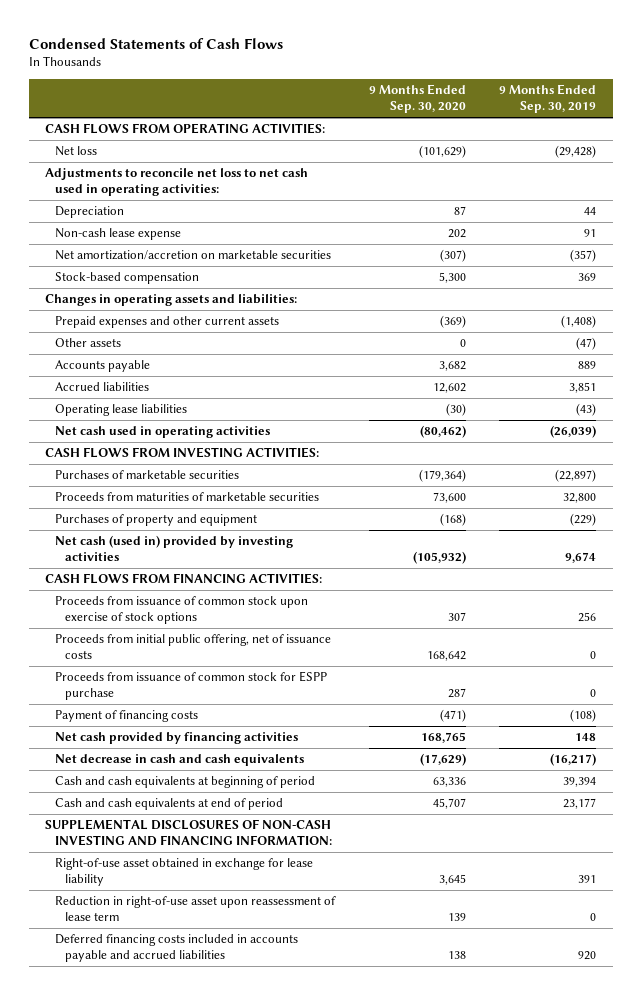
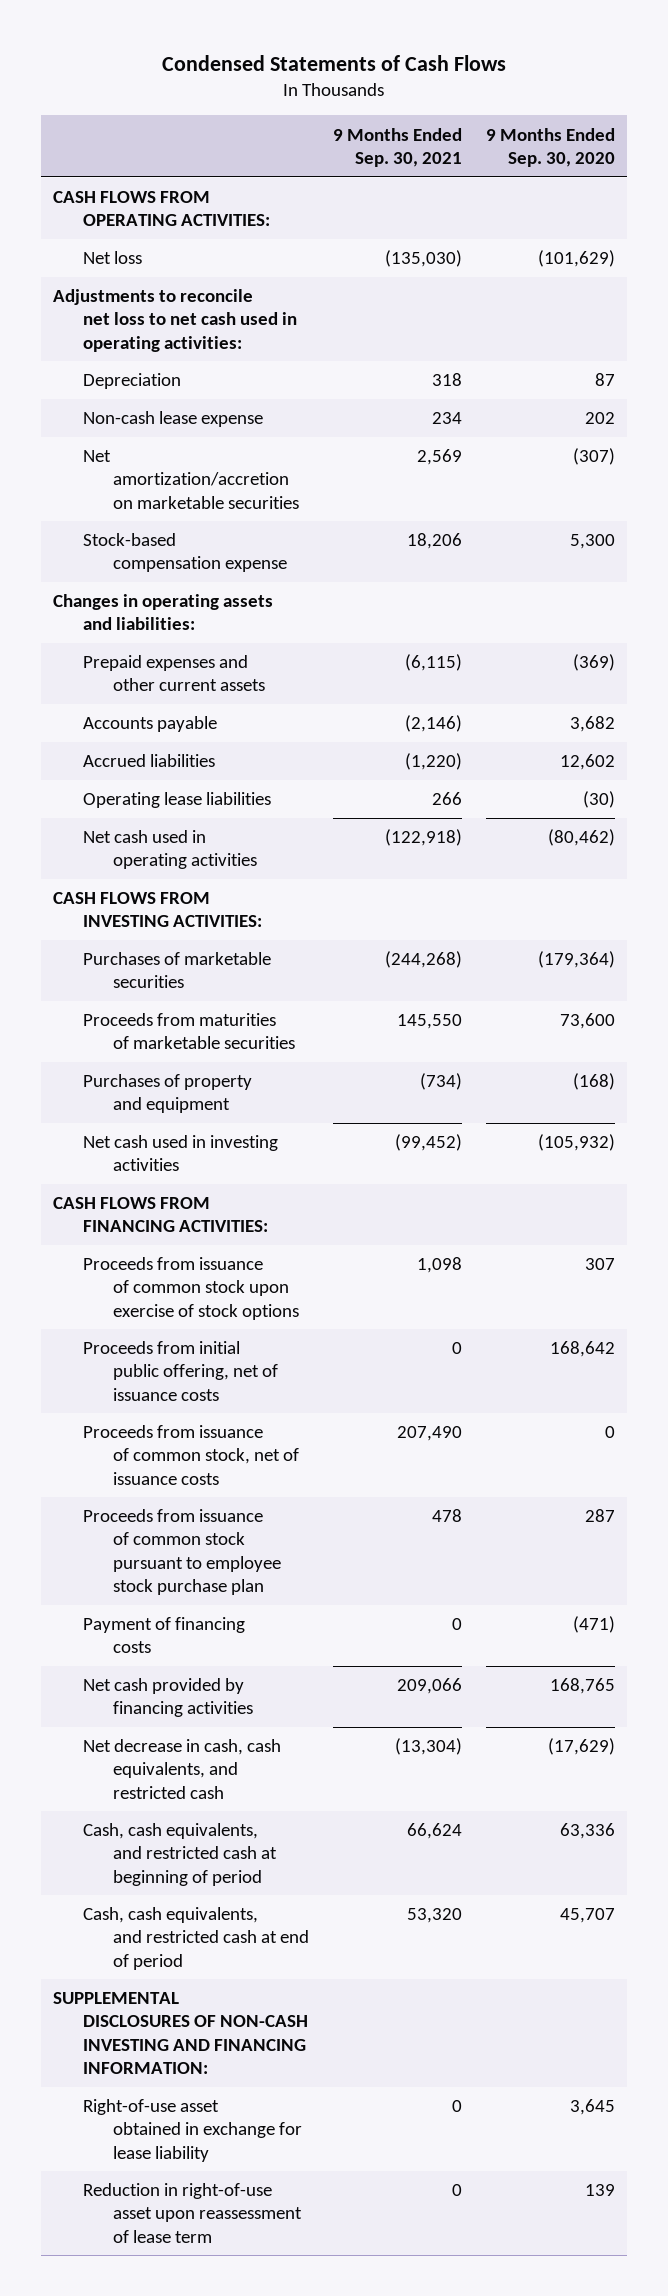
[499,84,597,114] 9 Months Ended Sep. 30, 2019 -> none
none -> [332,127,462,167] 9 Months Ended Sep. 30, 2021
[55,272,200,285] Stock-based compensation -> [83,533,288,573] Stock-based compensation expense
[55,338,122,348] Other assets -> none
[55,535,294,562] Net cash (used in) provided by investing activities -> [83,1135,279,1172] Net cash used in investing activities
none -> [83,1425,300,1485] Proceeds from issuance of common stock, net of issuance costs
[55,671,328,701] Proceeds from issuance of common stock for ESPP purchase -> [83,1509,282,1595] Proceeds from issuance of common stock pursuant to employee stock purchase plan
[55,754,305,767] Net decrease in cash and cash equivalents -> [83,1739,282,1799] Net decrease in cash, cash equivalents, and restricted cash
[55,776,316,789] Cash and cash equivalents at beginning of period -> [83,1823,278,1886] Cash, cash equivalents, and restricted cash at beginning of period
[55,798,284,811] Cash and cash equivalents at end of period -> [83,1907,310,1970] Cash, cash equivalents, and restricted cash at end of period
[55,934,299,963] Deferred financing costs included in accounts payable and accrued liabilities -> none

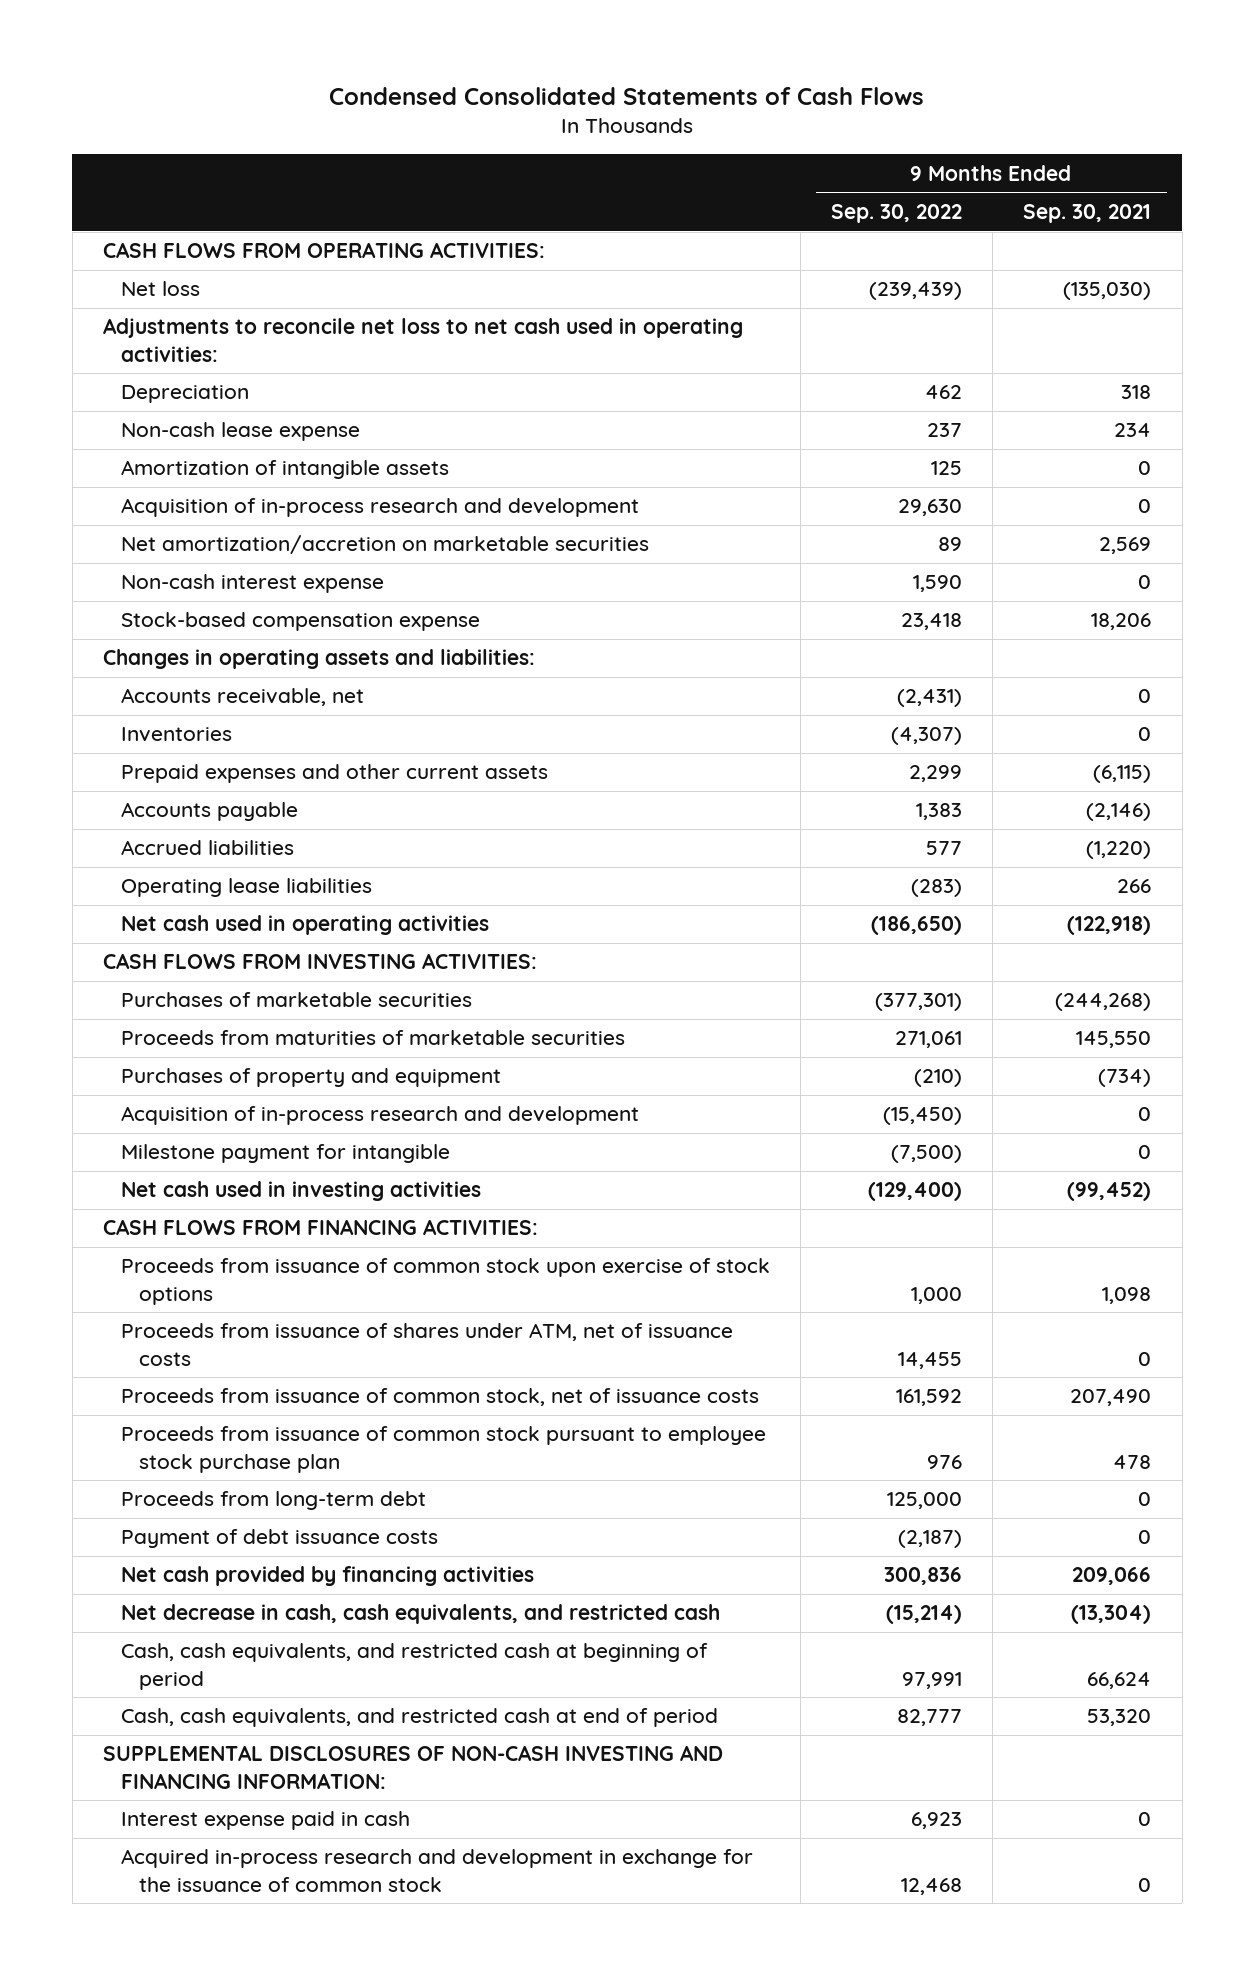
[162,54,507,71] Condensed Statements of Cash Flows -> [329,87,925,106] Condensed Consolidated Statements of Cash Flows
[485,127,615,167] 9 Months Ended Sep. 30, 2020 -> none
none -> [831,203,963,223] Sep. 30, 2022
none -> [120,460,449,480] Amortization of intangible assets
none -> [120,498,639,518] Acquisition of in-process research and development
none -> [120,574,384,594] Non-cash interest expense
none -> [120,688,364,707] Accounts receivable, net
none -> [120,727,232,743] Inventories
none -> [120,1106,639,1126] Acquisition of in-process research and development
none -> [120,1144,450,1164] Milestone payment for intangible
[83,1341,279,1401] Proceeds from initial public offering, net of issuance costs -> [120,1323,733,1366] Proceeds from issuance of shares under ATM, net of issuance costs
none -> [120,1491,426,1511] Proceeds from long-term debt
[83,1617,246,1654] Payment of financing costs -> [120,1529,438,1549] Payment of debt issuance costs
[83,2099,303,2162] Right-of-use asset obtained in exchange for lease liability -> none
[83,2183,303,2243] Reduction in right-of-use asset upon reassessment of lease term -> none
none -> [120,1811,410,1831] Interest expense paid in cash
none -> [120,1849,753,1892] Acquired in-process research and development in exchange for the issuance of common stock

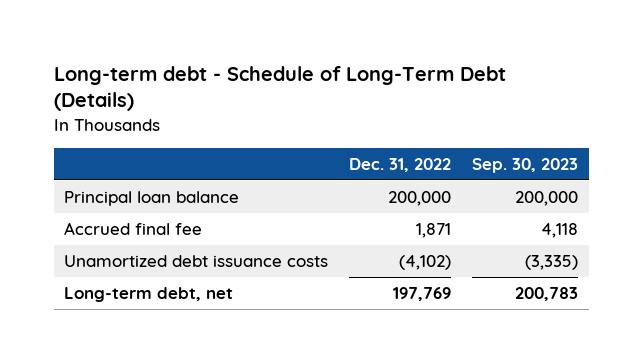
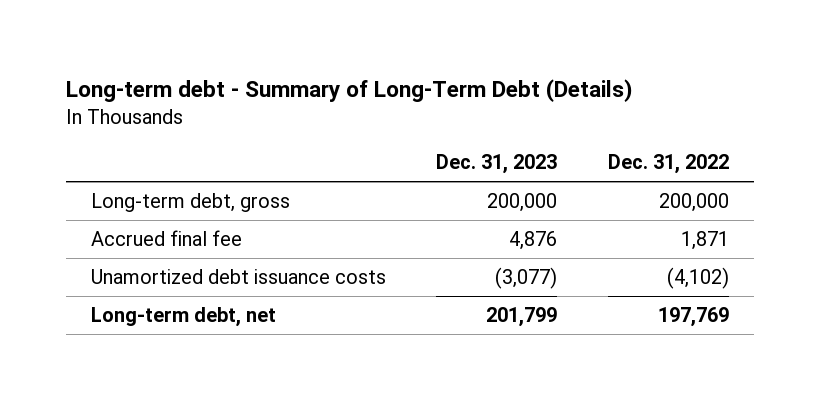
[53,65,506,112] Long-term debt - Schedule of Long-Term Debt (Details) -> [66,79,633,103] Long-term debt - Summary of Long-Term Debt (Details)
[472,158,579,174] Sep. 30, 2023 -> none
none -> [436,154,558,175] Dec. 31, 2023
[64,191,240,207] Principal loan balance -> [91,192,291,212] Long-term debt, gross

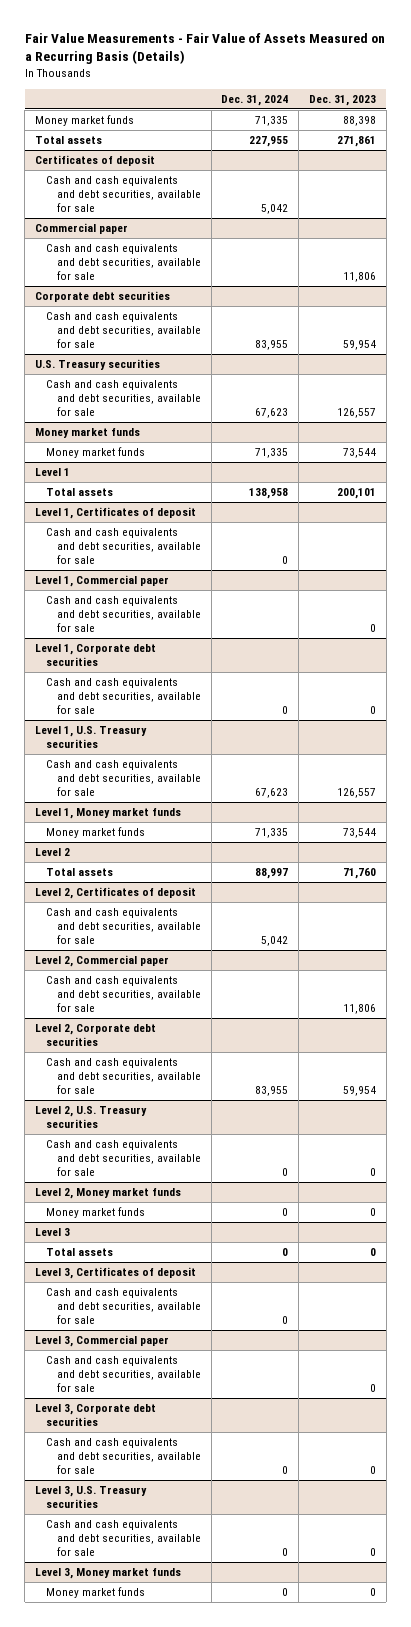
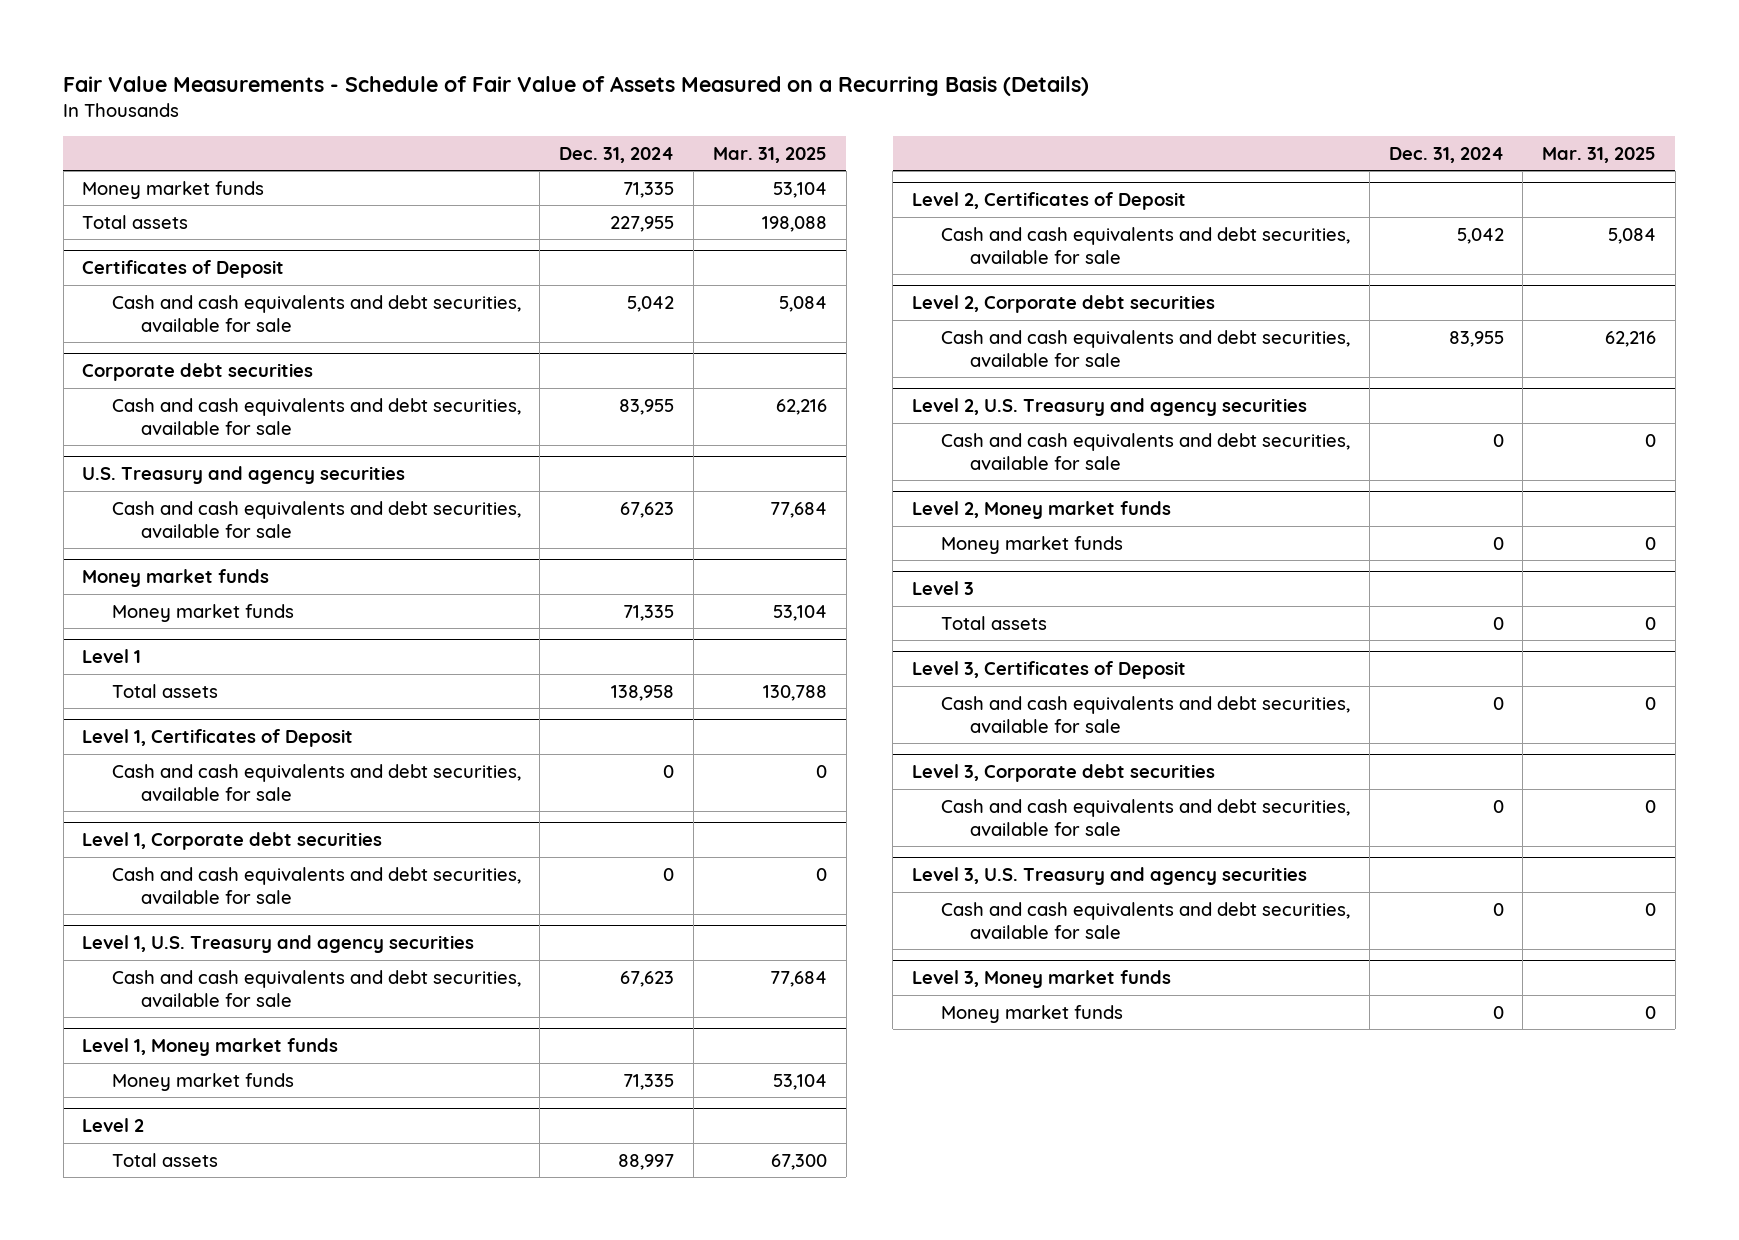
[24,32,385,65] Fair Value Measurements - Fair Value of Assets Measured on a Recurring Basis (Details) -> [63,76,1090,97] Fair Value Measurements - Schedule of Fair Value of Assets Measured on a Recurring Basis (Details)
[308,94,376,106] Dec. 31, 2023 -> none
none -> [712,146,827,163] Mar. 31, 2025
[35,155,156,167] Certificates of deposit -> [82,260,285,279] Certificates of Deposit
[35,223,129,235] Commercial paper -> none
[45,244,201,281] Cash and cash equivalents and debt securities, available for sale -> none
[35,359,161,371] U.S. Treasury securities -> [82,466,406,485] U.S. Treasury and agency securities
[35,507,197,520] Level 1, Certificates of deposit -> [82,729,354,748] Level 1, Certificates of Deposit
[35,575,170,588] Level 1, Commercial paper -> none
[45,596,201,633] Cash and cash equivalents and debt securities, available for sale -> none
[35,726,148,749] Level 1, U.S. Treasury securities -> [82,935,475,954] Level 1, U.S. Treasury and agency securities
[35,887,197,900] Level 2, Certificates of deposit -> [911,192,1186,211] Level 2, Certificates of Deposit
[35,955,170,968] Level 2, Commercial paper -> none
[45,976,201,1013] Cash and cash equivalents and debt securities, available for sale -> none
[35,1106,148,1129] Level 2, U.S. Treasury securities -> [911,398,1307,417] Level 2, U.S. Treasury and agency securities
[35,1267,197,1280] Level 3, Certificates of deposit -> [911,661,1186,680] Level 3, Certificates of Deposit
[35,1335,170,1348] Level 3, Commercial paper -> none
[45,1356,201,1393] Cash and cash equivalents and debt securities, available for sale -> none
[35,1486,148,1509] Level 3, U.S. Treasury securities -> [911,867,1307,886] Level 3, U.S. Treasury and agency securities

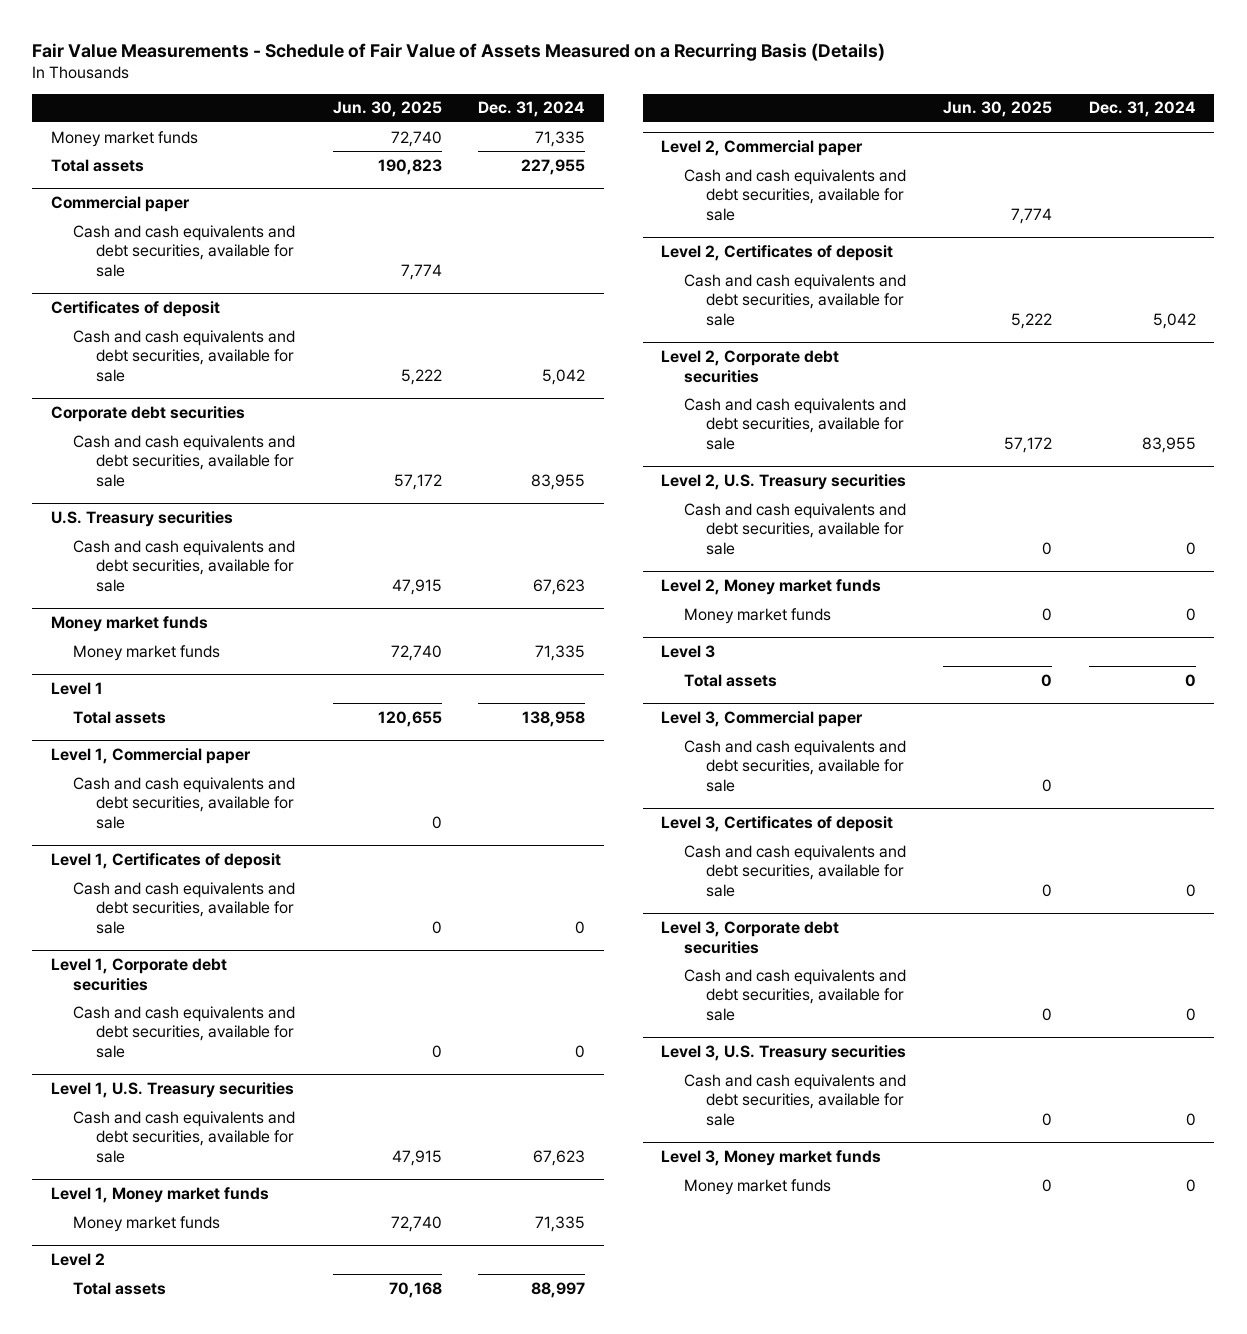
[712,146,827,163] Mar. 31, 2025 -> none
none -> [332,101,442,118] Jun. 30, 2025
none -> [50,196,190,213] Commercial paper
none -> [73,224,296,277] Cash and cash equivalents and debt securities, available for sale
[82,260,285,279] Certificates of Deposit -> [50,301,220,318] Certificates of deposit
[82,466,406,485] U.S. Treasury and agency securities -> [50,511,233,528] U.S. Treasury securities
none -> [50,748,251,765] Level 1, Commercial paper
none -> [73,776,296,829] Cash and cash equivalents and debt securities, available for sale
[82,729,354,748] Level 1, Certificates of Deposit -> [50,853,281,870] Level 1, Certificates of deposit
[82,935,475,954] Level 1, U.S. Treasury and agency securities -> [50,1082,294,1099] Level 1, U.S. Treasury securities
none -> [661,140,864,157] Level 2, Commercial paper
none -> [683,168,906,221] Cash and cash equivalents and debt securities, available for sale
[911,192,1186,211] Level 2, Certificates of Deposit -> [661,245,894,262] Level 2, Certificates of deposit
[911,398,1307,417] Level 2, U.S. Treasury and agency securities -> [661,474,907,491] Level 2, U.S. Treasury securities
none -> [661,711,864,728] Level 3, Commercial paper
none -> [683,739,906,792] Cash and cash equivalents and debt securities, available for sale
[911,661,1186,680] Level 3, Certificates of Deposit -> [661,816,894,833] Level 3, Certificates of deposit
[911,867,1307,886] Level 3, U.S. Treasury and agency securities -> [661,1045,907,1062] Level 3, U.S. Treasury securities

